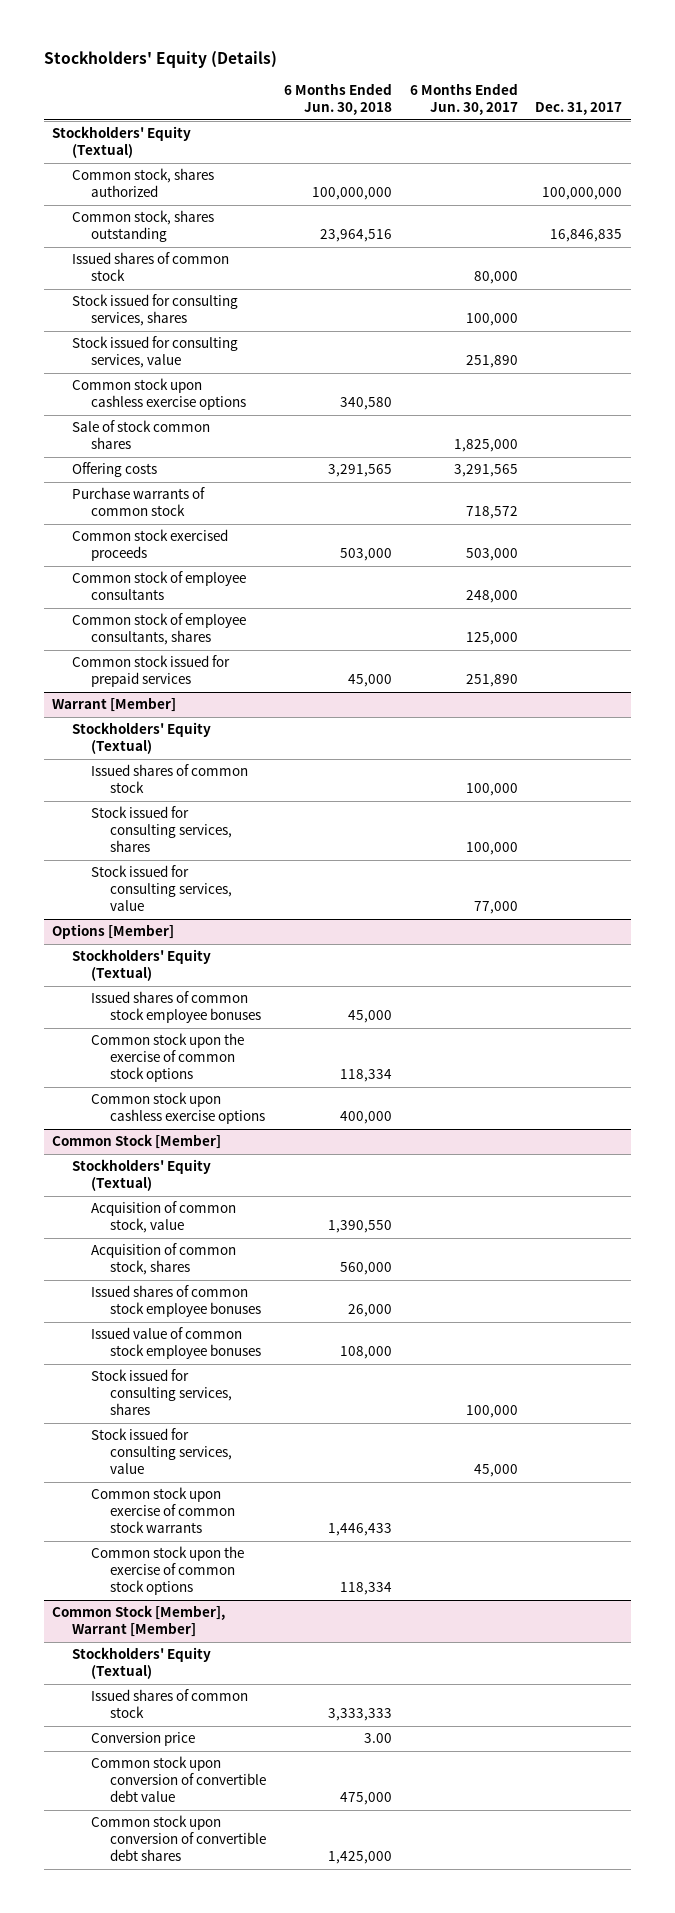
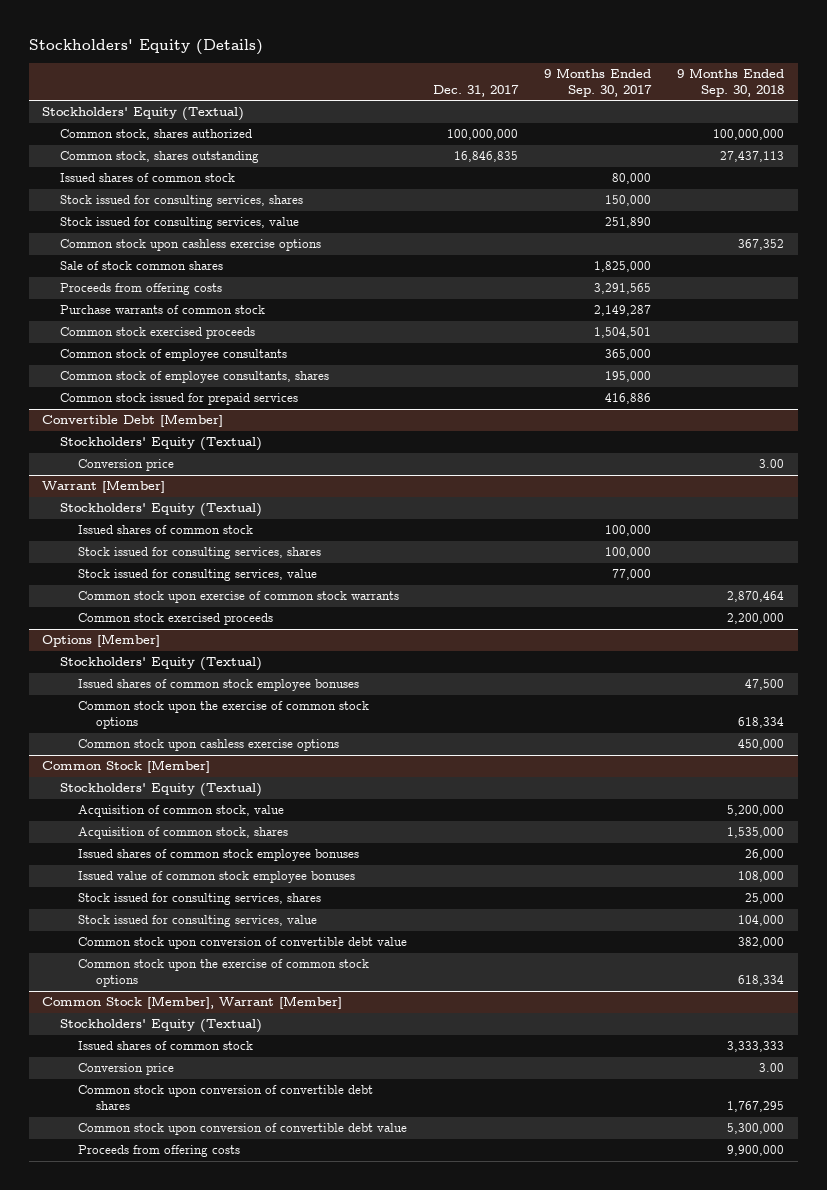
[283,83,392,116] 6 Months Ended Jun. 30, 2018 -> none
[409,83,518,116] 6 Months Ended Jun. 30, 2017 -> none
none -> [544,68,653,97] 9 Months Ended Sep. 30, 2017
none -> [677,68,785,97] 9 Months Ended Sep. 30, 2018
[71,462,157,478] Offering costs -> [60,283,223,296] Proceeds from offering costs
none -> [42,414,224,428] Convertible Debt [Member]
none -> [60,437,263,452] Stockholders' Equity (Textual)
none -> [78,459,175,472] Conversion price
none -> [78,591,400,604] Common stock upon exercise of common stock warrants
none -> [78,613,274,626] Common stock exercised proceeds
[90,1487,236,1534] Common stock upon exercise of common stock warrants -> none
none -> [78,937,408,950] Common stock upon conversion of convertible debt value
[90,1756,267,1803] Common stock upon conversion of convertible debt value -> [78,1123,408,1136] Common stock upon conversion of convertible debt value
none -> [78,1145,241,1158] Proceeds from offering costs

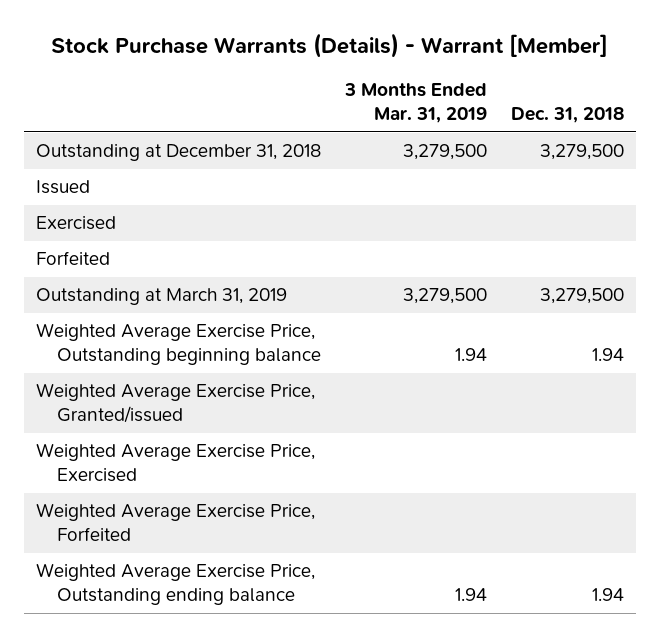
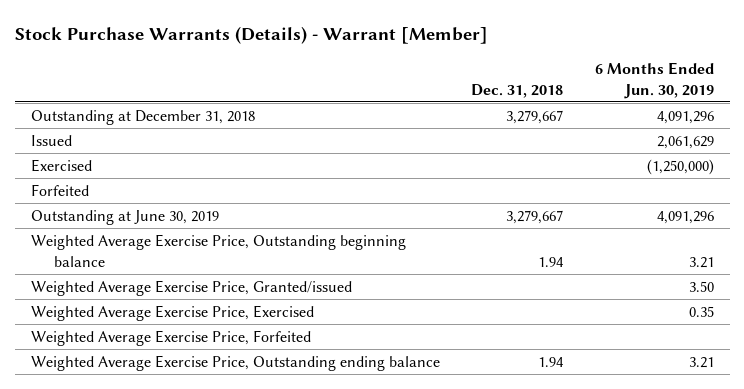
[344,83,488,124] 3 Months Ended Mar. 31, 2019 -> none
none -> [594,61,714,99] 6 Months Ended Jun. 30, 2019
[540,144,625,161] 3,279,500 -> [506,109,564,124] 3,279,667
[35,288,287,306] Outstanding at March 31, 2019 -> [30,209,219,225] Outstanding at June 30, 2019
[540,288,625,305] 3,279,500 -> [506,209,564,224] 3,279,667

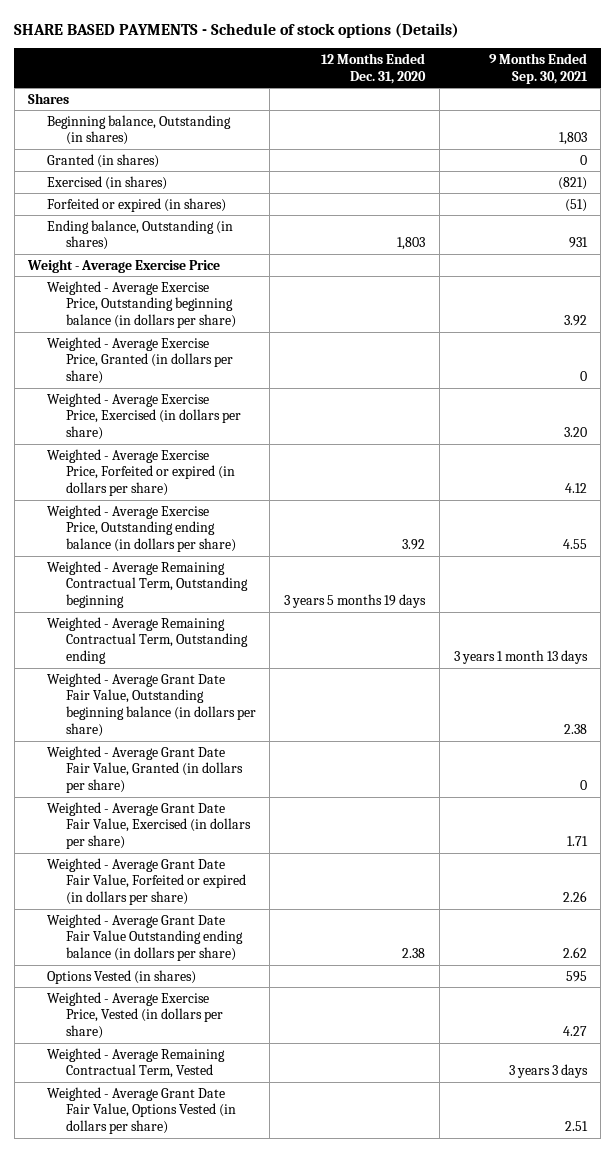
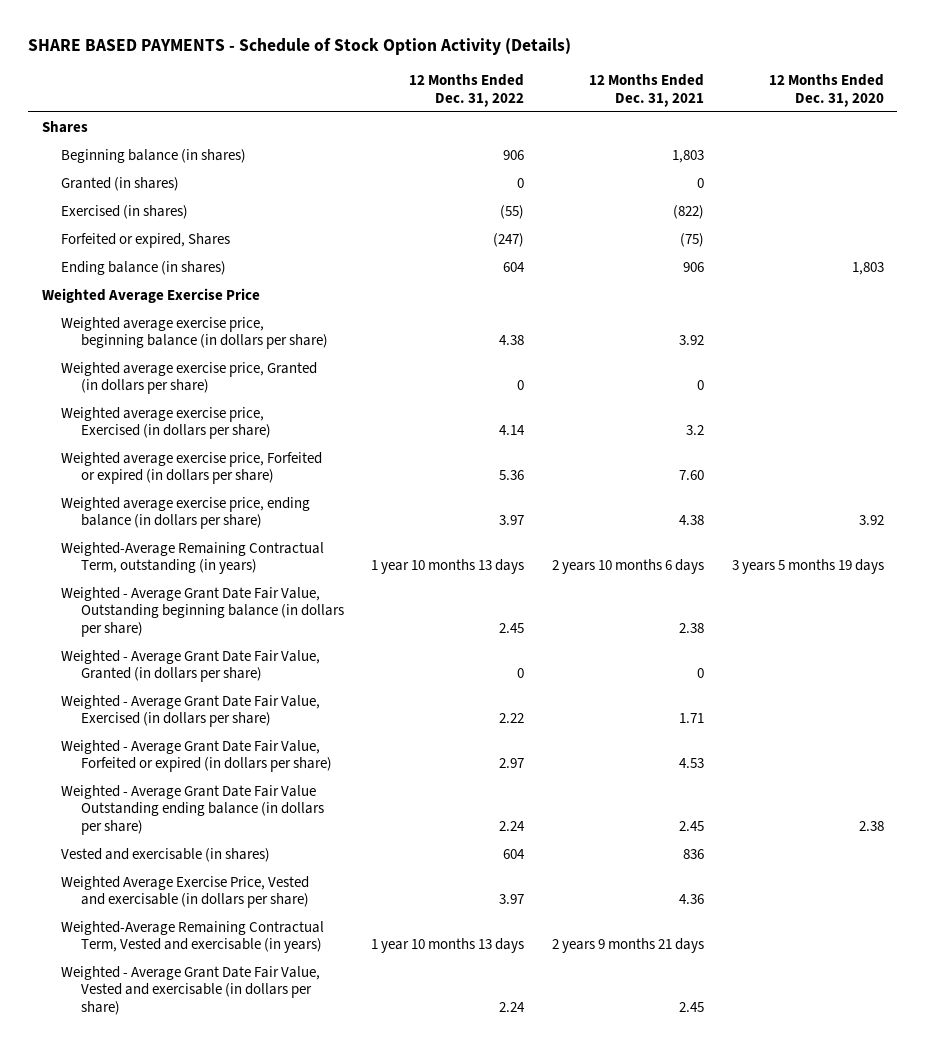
[14,22,460,38] SHARE BASED PAYMENTS - Schedule of stock options (Details) -> [27,38,571,56] SHARE BASED PAYMENTS - Schedule of Stock Option Activity (Details)
[488,52,588,84] 9 Months Ended Sep. 30, 2021 -> none
none -> [409,74,525,107] 12 Months Ended Dec. 31, 2022
none -> [588,74,704,107] 12 Months Ended Dec. 31, 2021
[47,114,232,146] Beginning balance, Outstanding (in shares) -> [61,148,247,163] Beginning balance (in shares)
[47,616,248,665] Weighted - Average Remaining Contractual Term, Outstanding ending -> none
[47,197,227,212] Forfeited or expired (in shares) -> [61,232,231,248] Forfeited or expired, Shares
[47,219,234,251] Ending balance, Outstanding (in shares) -> [61,260,227,275] Ending balance (in shares)
[27,258,221,273] Weight - Average Exercise Price -> [41,287,260,303] Weighted Average Exercise Price
[47,280,236,329] Weighted - Average Exercise Price, Outstanding beginning balance (in dollars per share) -> [61,316,328,350] Weighted average exercise price, beginning balance (in dollars per share)
[47,336,233,385] Weighted - Average Exercise Price, Granted (in dollars per share) -> [61,361,318,395] Weighted average exercise price, Granted (in dollars per share)
[47,392,241,441] Weighted - Average Exercise Price, Exercised (in dollars per share) -> [61,406,271,440] Weighted average exercise price, Exercised (in dollars per share)
[47,448,235,497] Weighted - Average Exercise Price, Forfeited or expired (in dollars per share) -> [61,451,323,485] Weighted average exercise price, Forfeited or expired (in dollars per share)
[47,504,236,553] Weighted - Average Exercise Price, Outstanding ending balance (in dollars per share) -> [61,496,311,530] Weighted average exercise price, ending balance (in dollars per share)
[47,560,248,609] Weighted - Average Remaining Contractual Term, Outstanding beginning -> [61,541,325,575] Weighted-Average Remaining Contractual Term, outstanding (in years)
[47,969,197,984] Options Vested (in shares) -> [61,847,271,862] Vested and exercisable (in shares)
[47,991,223,1040] Weighted - Average Exercise Price, Vested (in dollars per share) -> [61,875,310,909] Weighted Average Exercise Price, Vested and exercisable (in dollars per share)
[47,1047,226,1079] Weighted - Average Remaining Contractual Term, Vested -> [61,920,325,954] Weighted-Average Remaining Contractual Term, Vested and exercisable (in years)
[47,1086,236,1135] Weighted - Average Grant Date Fair Value, Options Vested (in dollars per share) -> [61,965,321,1016] Weighted - Average Grant Date Fair Value, Vested and exercisable (in dollars per share)

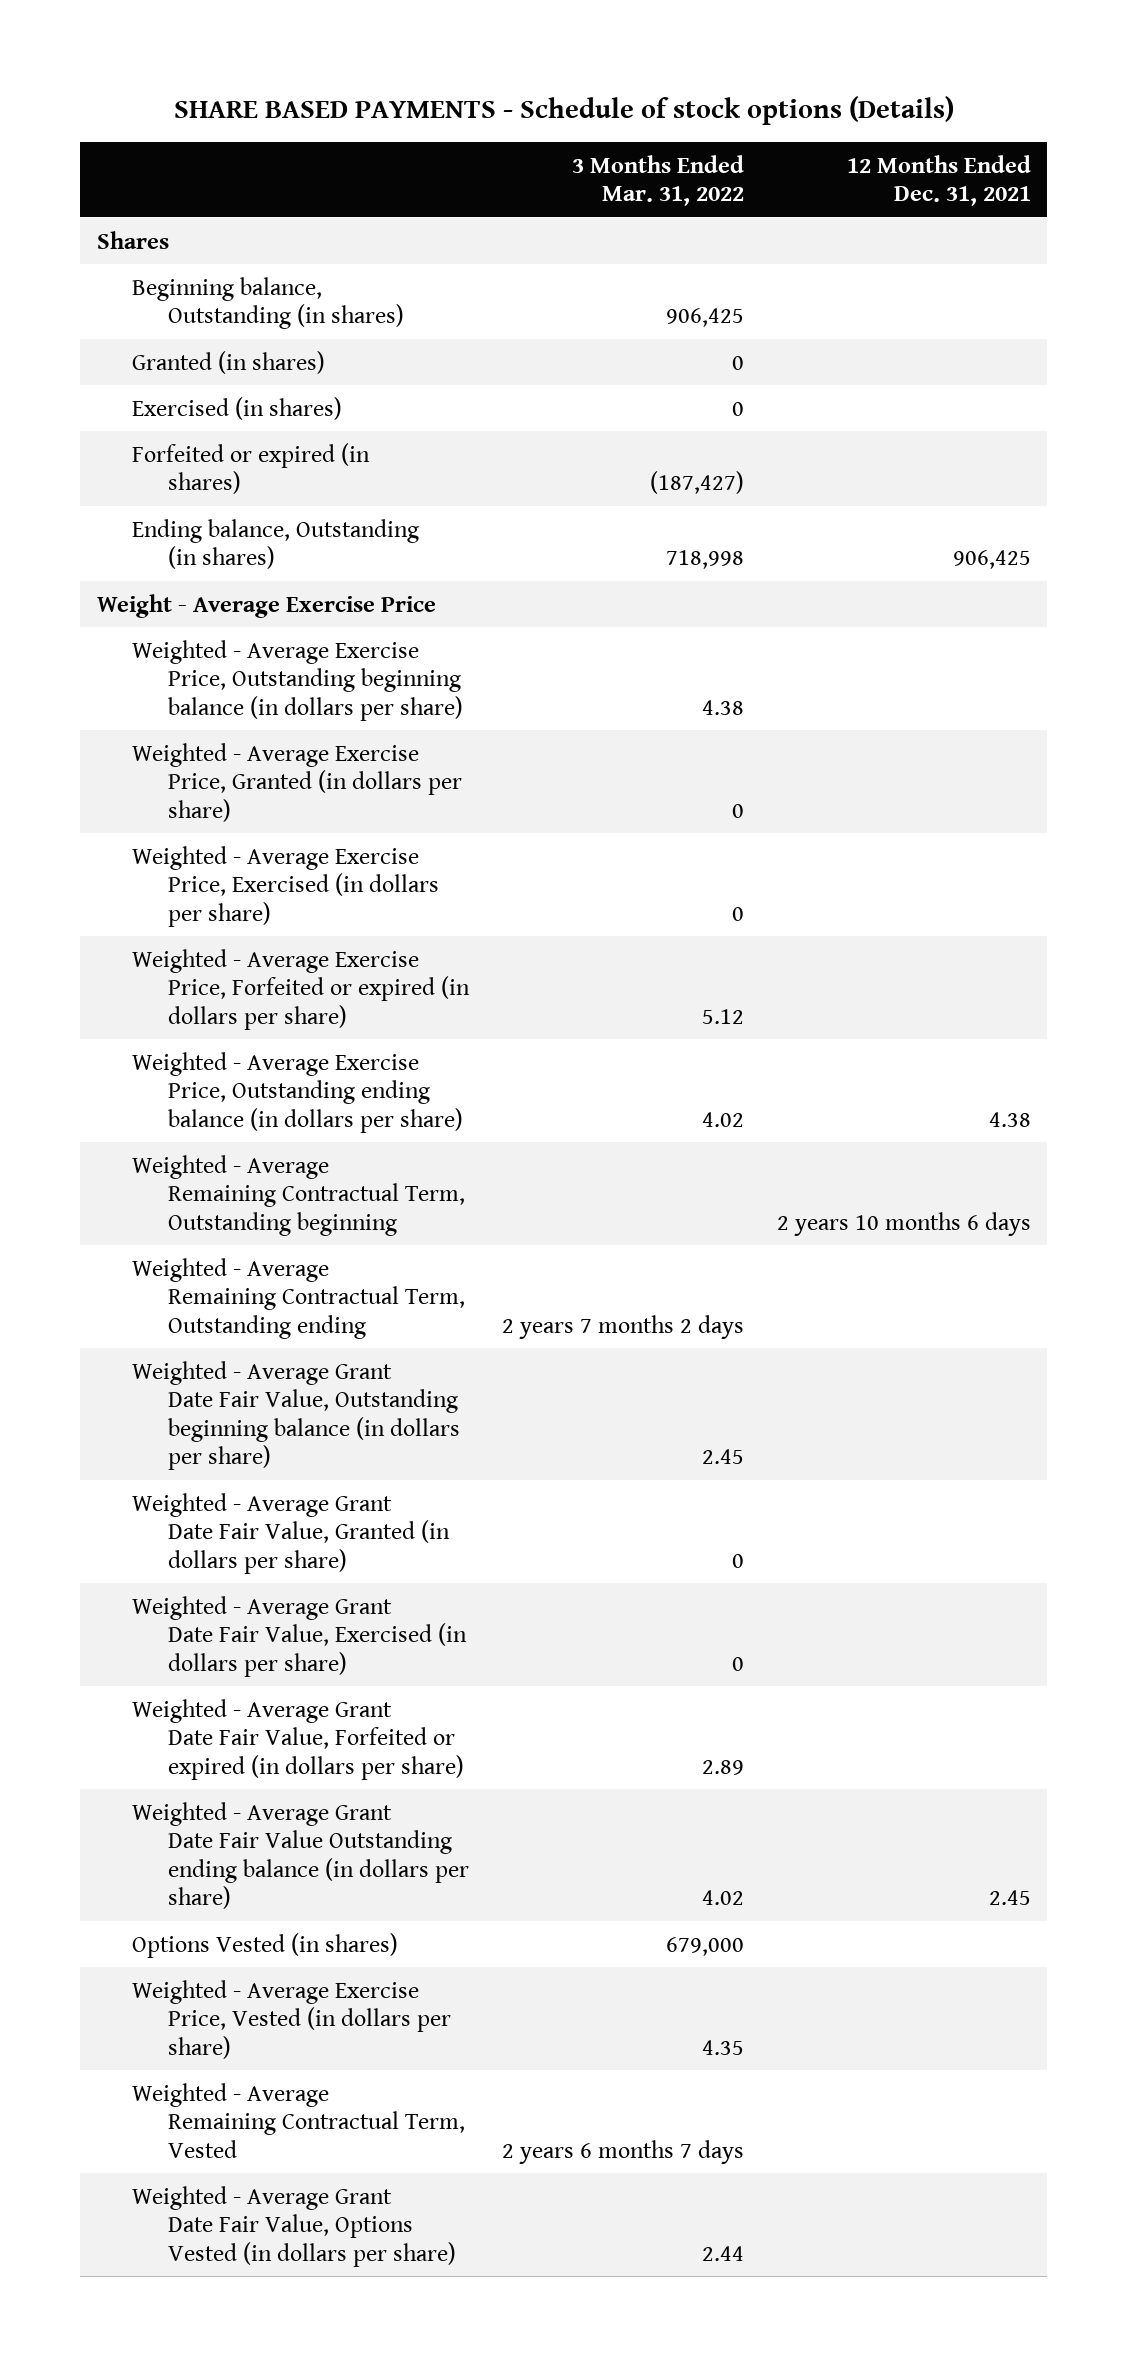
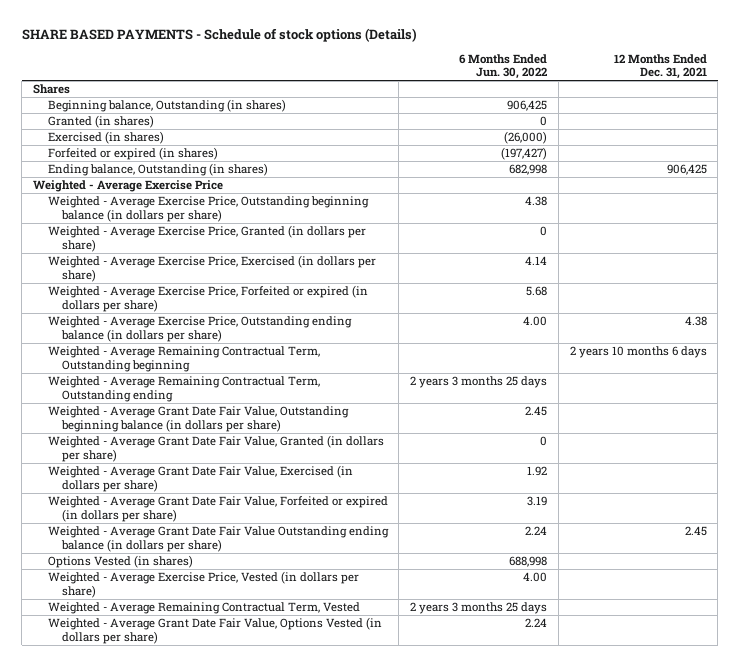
[571,154,744,207] 3 Months Ended Mar. 31, 2022 -> none
none -> [459,53,548,80] 6 Months Ended Jun. 30, 2022
[96,593,436,618] Weight - Average Exercise Price -> [32,180,223,193] Weighted - Average Exercise Price

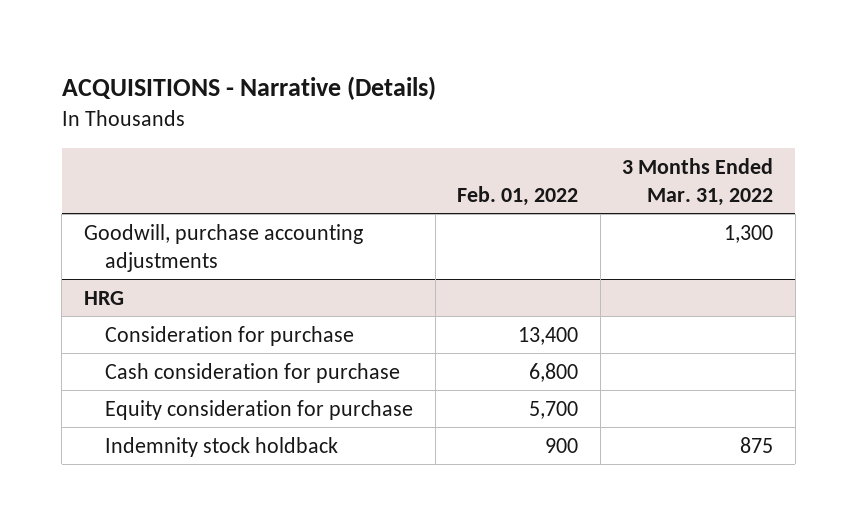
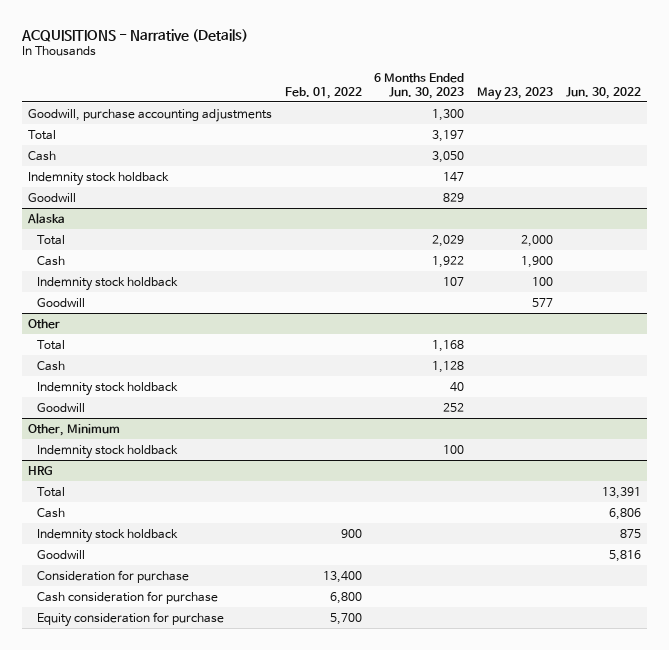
[622,158,774,206] 3 Months Ended Mar. 31, 2022 -> none
none -> [374,72,465,99] 6 Months Ended Jun. 30, 2023
none -> [477,86,554,100] May 23, 2023
none -> [565,86,641,99] Jun. 30, 2022
none -> [28,129,57,140] Total
none -> [28,150,57,161] Cash
none -> [28,171,170,186] Indemnity stock holdback
none -> [28,192,77,202] Goodwill
none -> [27,212,66,224] Alaska
none -> [36,234,65,245] Total
none -> [36,255,65,266] Cash
none -> [36,276,178,291] Indemnity stock holdback
none -> [36,297,85,307] Goodwill
none -> [28,318,61,329] Other
none -> [36,339,65,350] Total
none -> [36,360,65,371] Cash
none -> [36,381,178,396] Indemnity stock holdback
none -> [36,402,85,412] Goodwill
none -> [28,423,121,436] Other, Minimum
none -> [36,444,178,459] Indemnity stock holdback
none -> [36,486,65,497] Total
none -> [36,507,65,518] Cash
[105,436,339,457] Indemnity stock holdback -> [36,528,178,543] Indemnity stock holdback
none -> [36,549,85,559] Goodwill

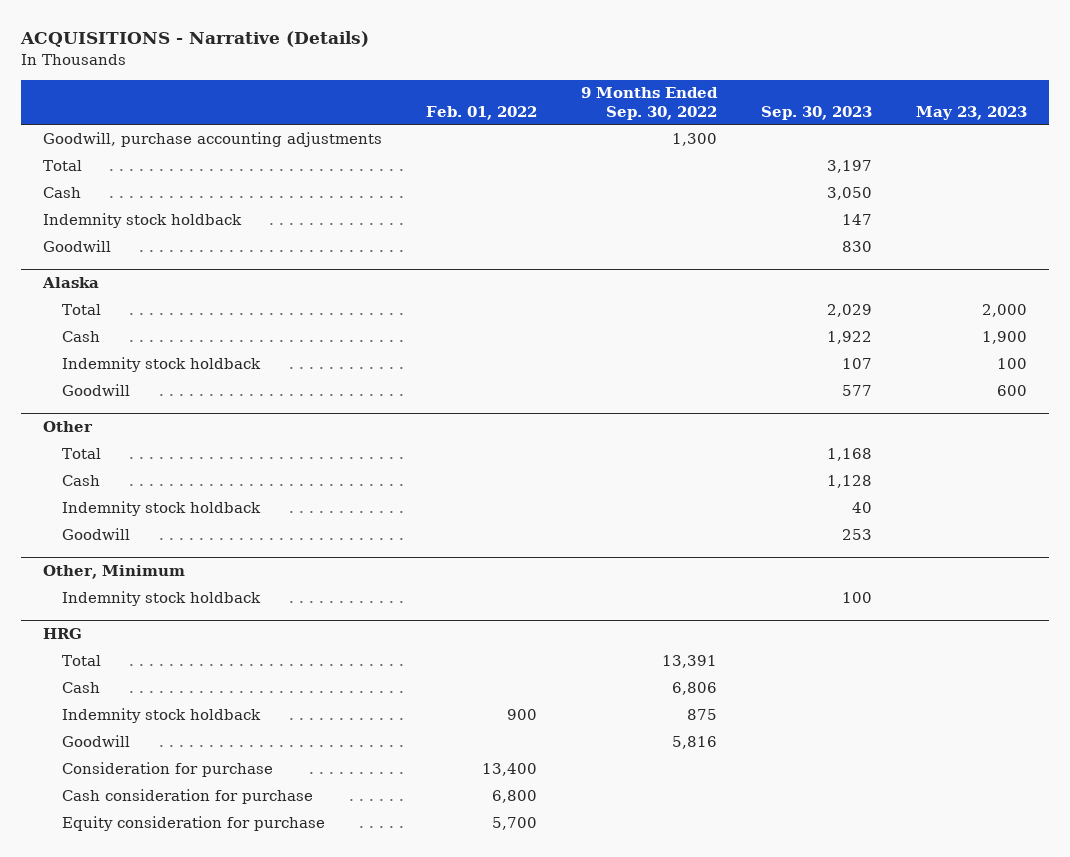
[374,72,465,99] 6 Months Ended Jun. 30, 2023 -> none
[565,86,641,99] Jun. 30, 2022 -> none
none -> [581,87,719,120] 9 Months Ended Sep. 30, 2022
none -> [761,105,873,120] Sep. 30, 2023
[532,297,554,307] 577 -> [997,384,1028,396] 600

